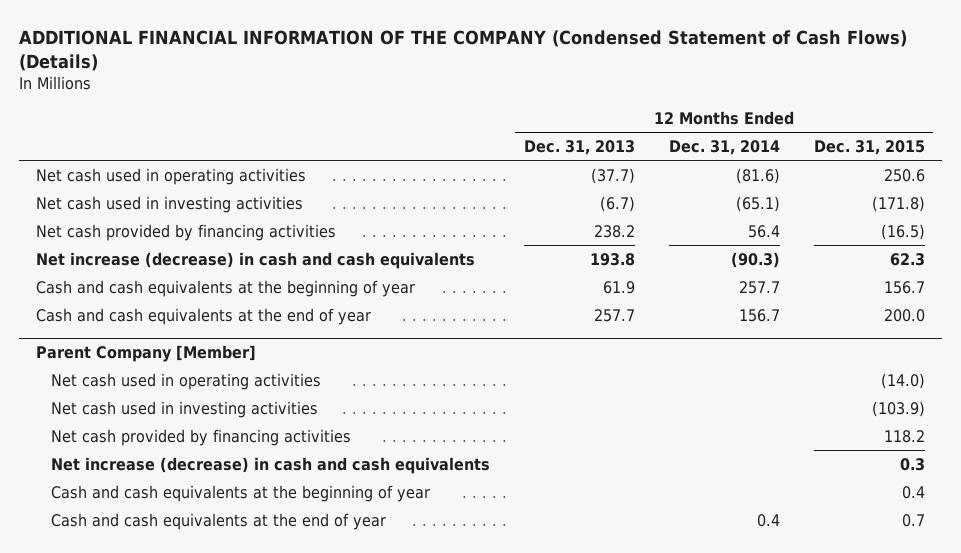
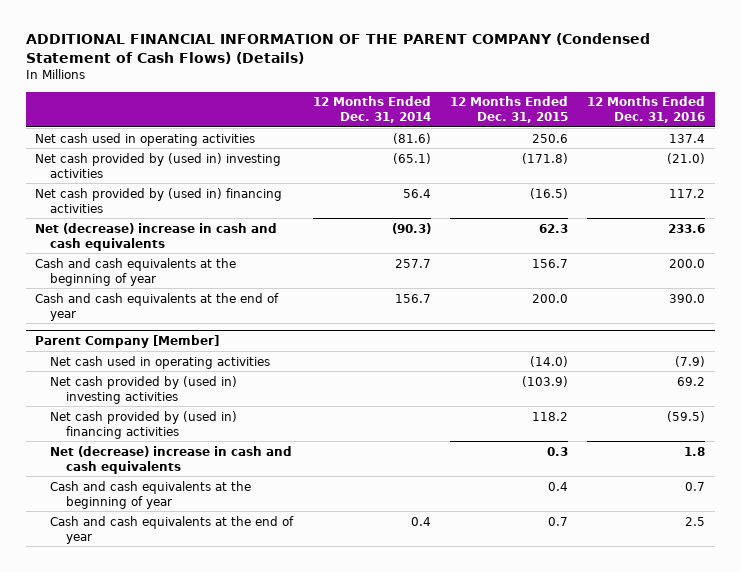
[19,29,908,71] ADDITIONAL FINANCIAL INFORMATION OF THE COMPANY (Condensed Statement of Cash Flows) (Details) -> [25,33,650,65] ADDITIONAL FINANCIAL INFORMATION OF THE PARENT COMPANY (Condensed Statement of Cash Flows) (Details)
[523,140,635,156] Dec. 31, 2013 -> none
none -> [587,96,706,124] 12 Months Ended Dec. 31, 2016
[36,195,304,213] Net cash used in investing activities -> [35,152,282,178] Net cash provided by (used in) investing activities
[36,223,337,241] Net cash provided by financing activities -> [35,187,283,213] Net cash provided by (used in) financing activities
[36,251,476,269] Net increase (decrease) in cash and cash equivalents -> [35,222,278,251] Net (decrease) increase in cash and cash equivalents
[50,400,318,418] Net cash used in investing activities -> [50,375,238,404] Net cash provided by (used in) investing activities
[50,428,351,446] Net cash provided by financing activities -> [50,410,238,439] Net cash provided by (used in) financing activities
[50,456,490,474] Net increase (decrease) in cash and cash equivalents -> [50,445,293,474] Net (decrease) increase in cash and cash equivalents

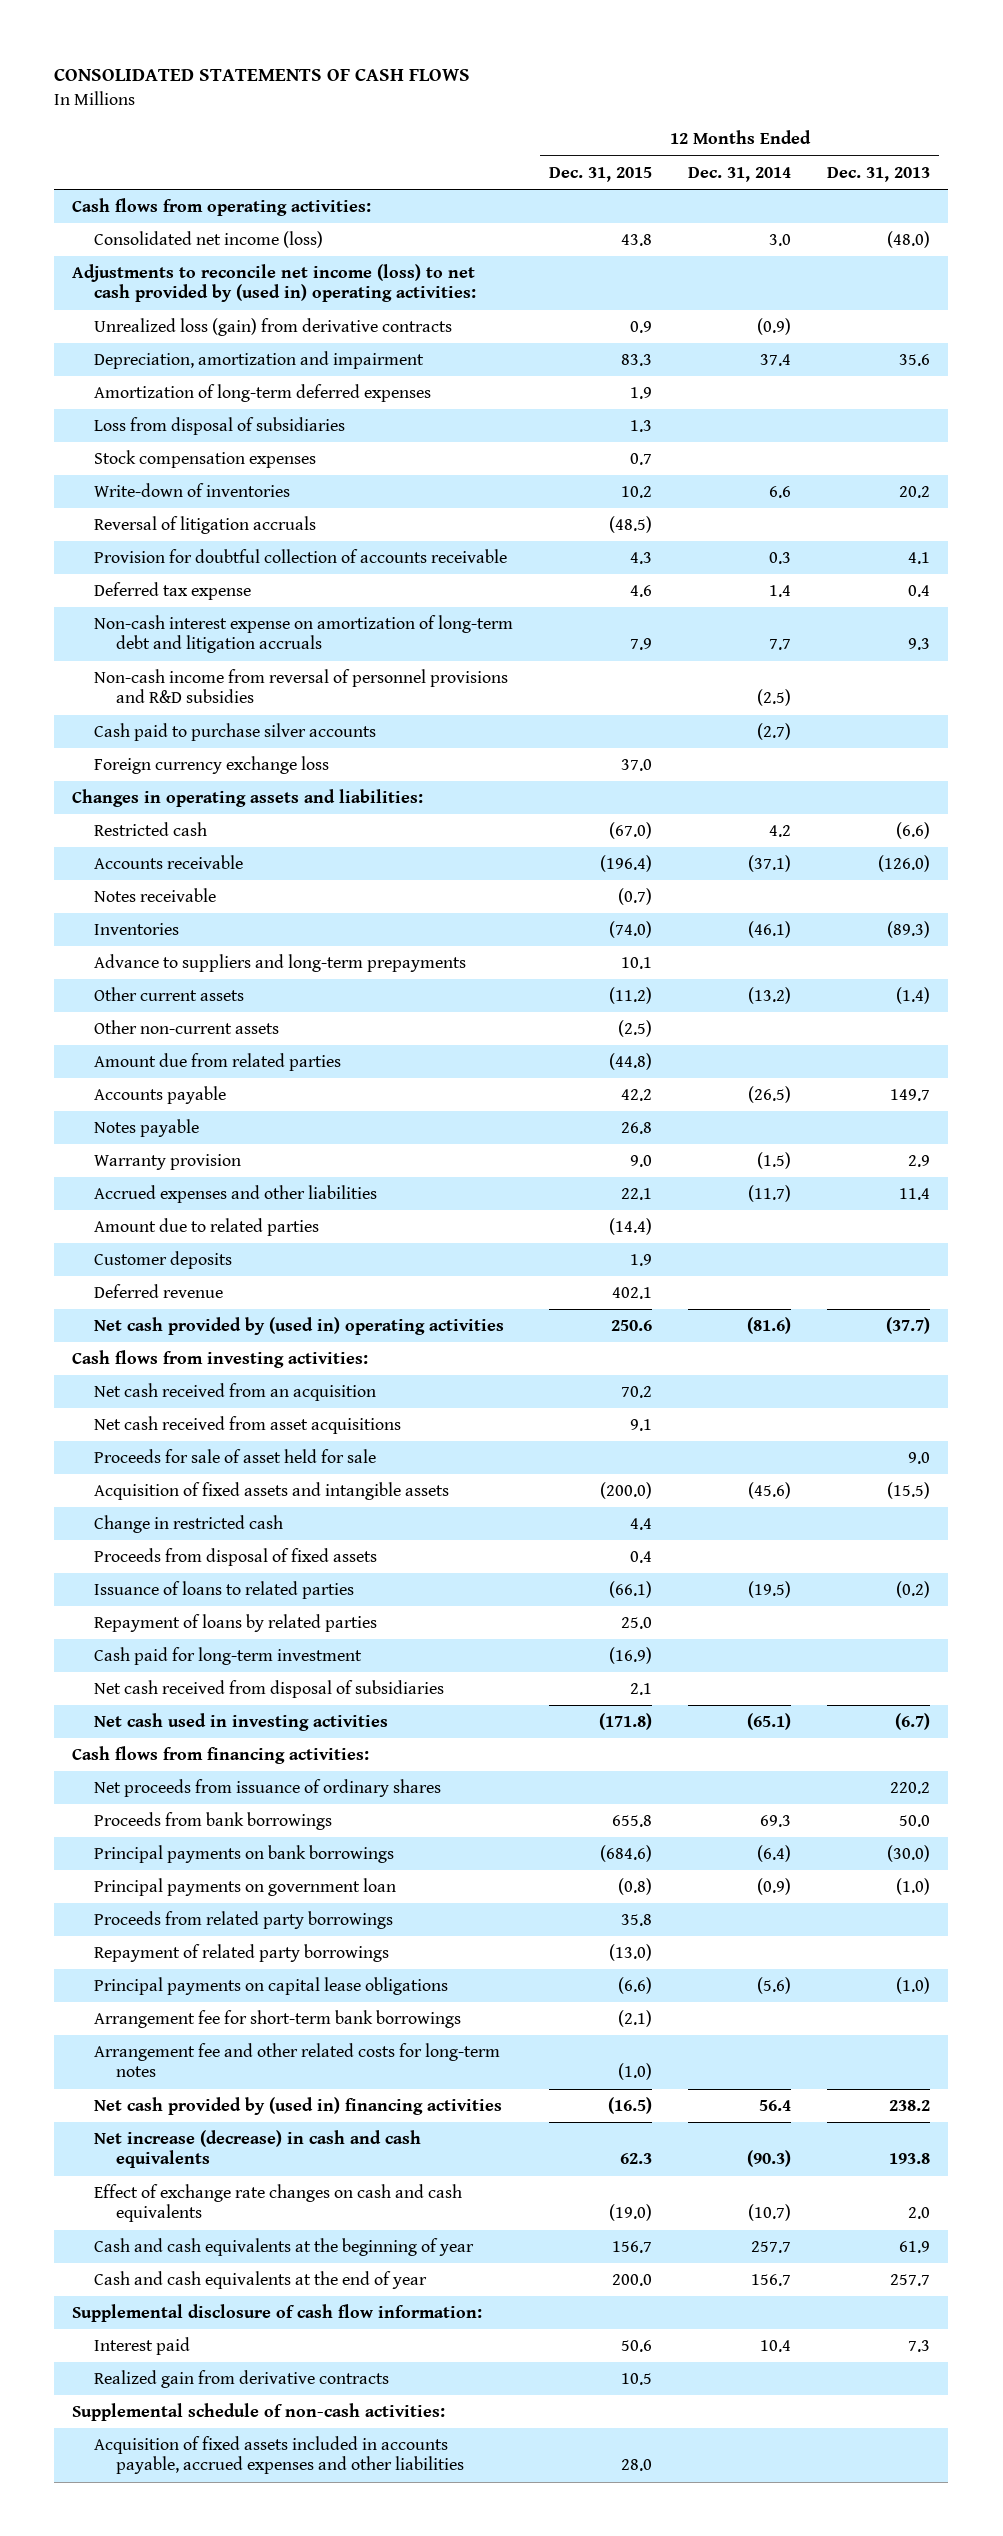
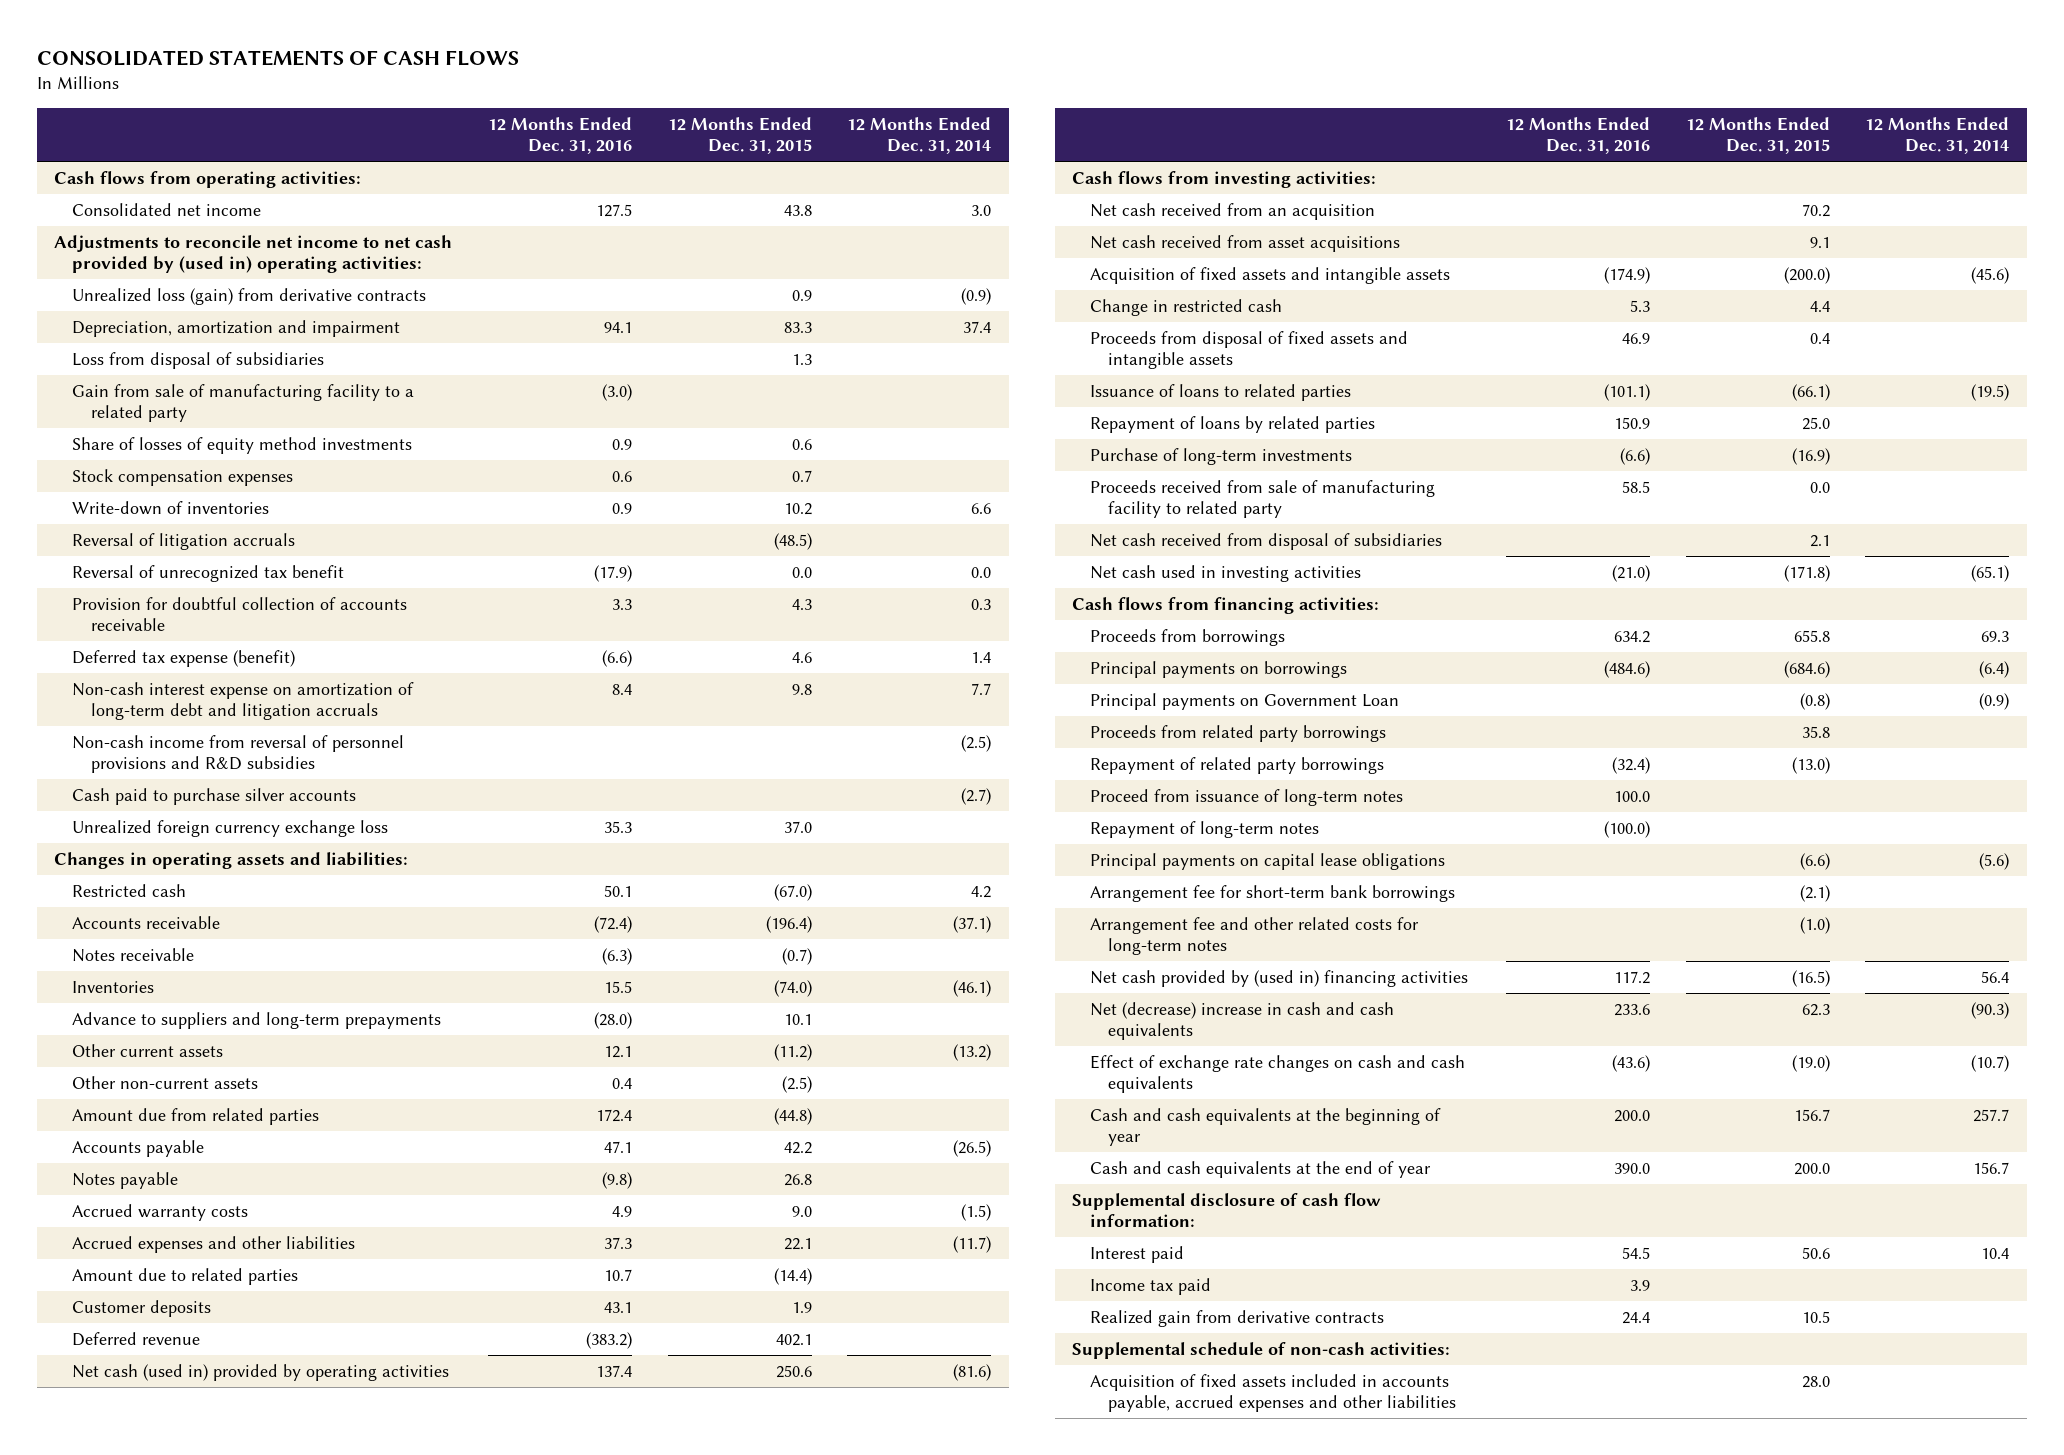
[827,166,931,182] Dec. 31, 2013 -> none
none -> [488,116,633,154] 12 Months Ended Dec. 31, 2016
[94,231,324,249] Consolidated net income (loss) -> [72,203,262,217] Consolidated net income
[72,264,477,303] Adjustments to reconcile net income (loss) to net cash provided by (used in) operating activities: -> [54,235,453,274] Adjustments to reconcile net income to net cash provided by (used in) operating activities:
[94,384,432,403] Amortization of long-term deferred expenses -> none
none -> [72,384,415,423] Gain from sale of manufacturing facility to a related party
none -> [72,437,413,455] Share of losses of equity method investments
none -> [72,565,345,583] Reversal of unrecognized tax benefit
[94,582,252,601] Deferred tax expense -> [72,650,296,668] Deferred tax expense (benefit)
[630,638,653,651] 7.9 -> [791,684,812,696] 9.8
[94,756,330,775] Foreign currency exchange loss -> [72,820,389,838] Unrealized foreign currency exchange loss
[94,1154,242,1171] Warranty provision -> [72,1204,249,1222] Accrued warranty costs
[94,1317,505,1336] Net cash provided by (used in) operating activities -> [72,1364,450,1382] Net cash (used in) provided by operating activities
[94,1449,377,1464] Proceeds for sale of asset held for sale -> none
[94,1548,378,1567] Proceeds from disposal of fixed assets -> [1090,331,1409,370] Proceeds from disposal of fixed assets and intangible assets
[94,1647,363,1666] Cash paid for long-term investment -> [1090,448,1353,466] Purchase of long-term investments
none -> [1090,480,1436,519] Proceeds received from sale of manufacturing facility to related party
[94,1779,442,1798] Net proceeds from issuance of ordinary shares -> none
[94,1812,333,1831] Proceeds from bank borrowings -> [1090,629,1286,647] Proceeds from borrowings
[94,1845,395,1864] Principal payments on bank borrowings -> [1090,661,1348,679] Principal payments on borrowings
[94,1878,397,1897] Principal payments on government loan -> [1090,693,1400,711] Principal payments on Government Loan
none -> [1090,789,1404,807] Proceed from issuance of long-term notes
none -> [1090,821,1320,839] Repayment of long-term notes
[94,2130,422,2169] Net increase (decrease) in cash and cash equivalents -> [1090,1002,1395,1041] Net (decrease) increase in cash and cash equivalents
none -> [1090,1278,1212,1296] Income tax paid

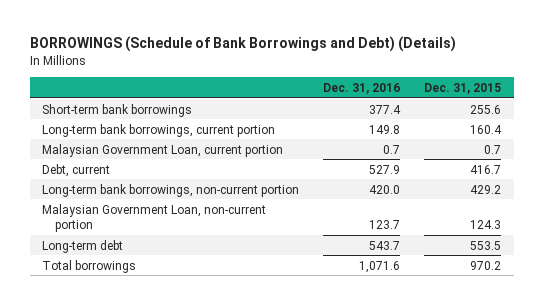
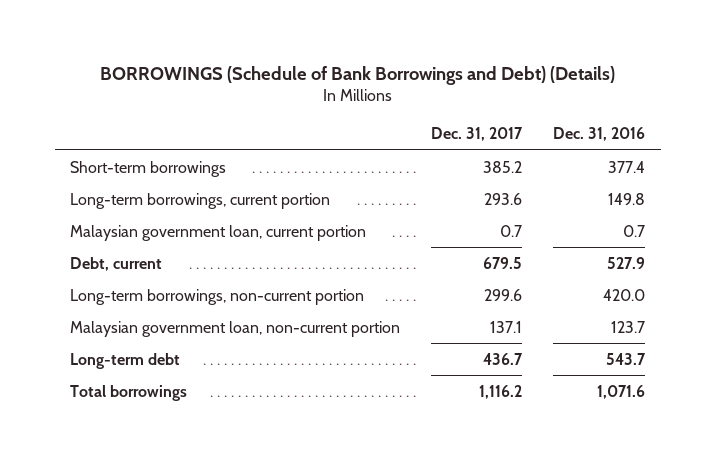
[424,82,502,94] Dec. 31, 2015 -> none
none -> [431,127,524,142] Dec. 31, 2017
[41,103,192,117] Short-term bank borrowings -> [70,160,227,177] Short-term borrowings
[41,123,275,137] Long-term bank borrowings, current portion -> [70,192,331,209] Long-term borrowings, current portion
[41,143,283,157] Malaysian Government Loan, current portion -> [70,224,367,241] Malaysian government loan, current portion
[41,183,299,197] Long-term bank borrowings, non-current portion -> [70,288,365,305] Long-term borrowings, non-current portion
[41,203,266,233] Malaysian Government Loan, non-current portion -> [70,320,401,337] Malaysian government loan, non-current portion

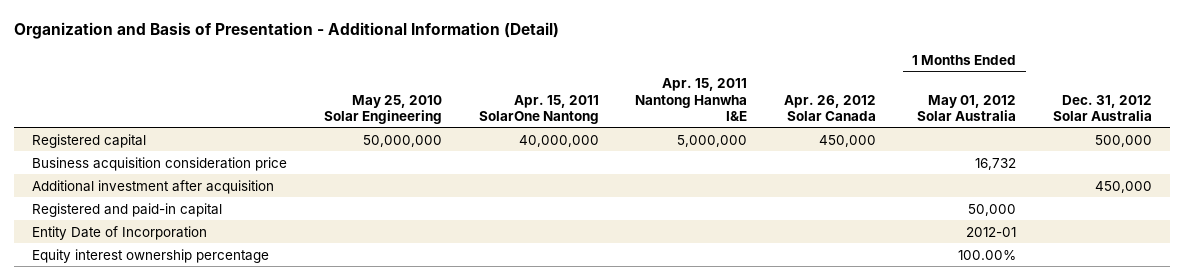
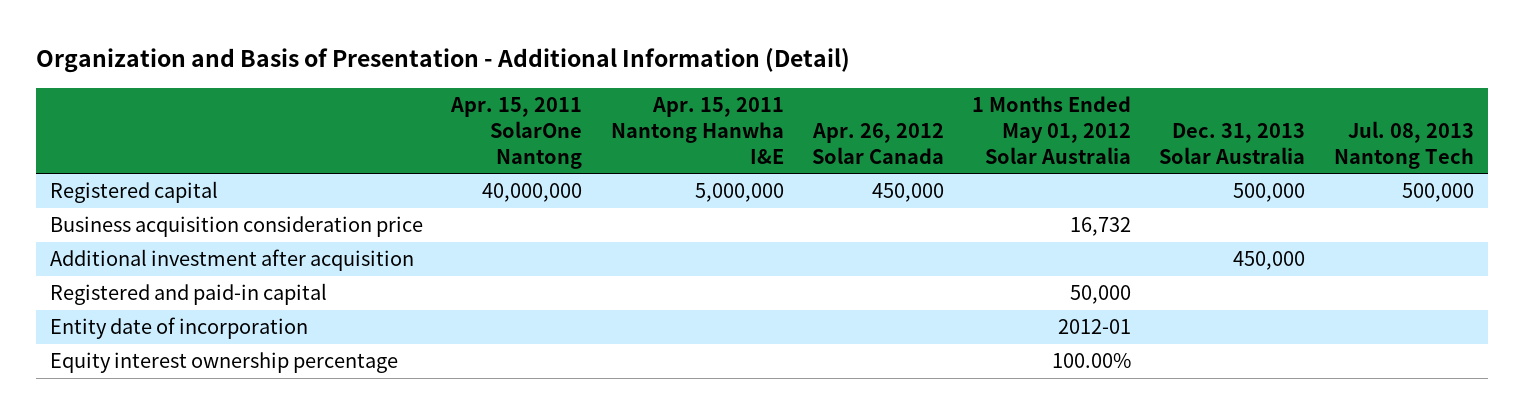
[323,94,442,124] May 25, 2010 Solar Engineering -> none
[1053,94,1153,121] Dec. 31, 2012 Solar Australia -> none
none -> [1159,122,1306,164] Dec. 31, 2013 Solar Australia
none -> [1333,120,1474,169] Jul. 08, 2013 Nantong Tech
[32,225,208,240] Entity Date of Incorporation -> [50,317,309,340] Entity date of incorporation

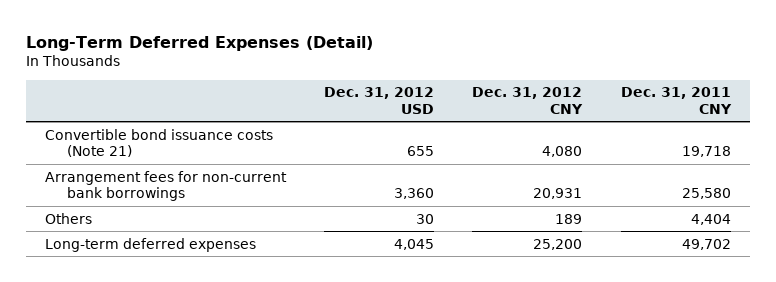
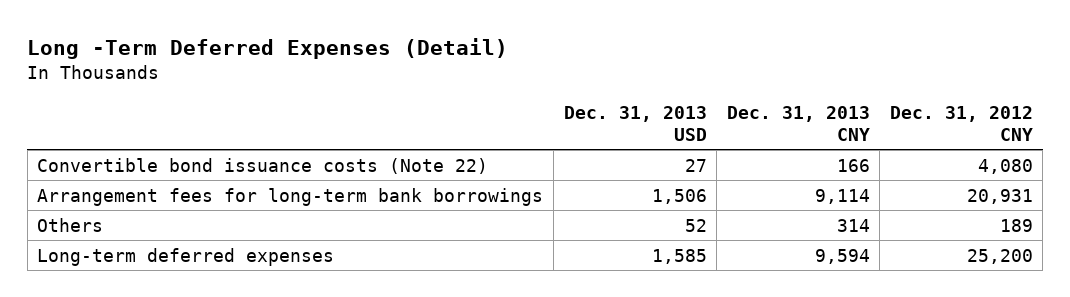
[26,35,374,51] Long-Term Deferred Expenses (Detail) -> [27,38,509,60] Long -Term Deferred Expenses (Detail)
[324,87,435,114] Dec. 31, 2012 USD -> none
[620,87,732,114] Dec. 31, 2011 CNY -> none
none -> [563,105,707,141] Dec. 31, 2013 USD
none -> [726,105,870,141] Dec. 31, 2013 CNY
[45,128,274,157] Convertible bond issuance costs (Note 21) -> [37,157,489,174] Convertible bond issuance costs (Note 22)
[45,170,288,201] Arrangement fees for non-current bank borrowings -> [37,187,544,206] Arrangement fees for long-term bank borrowings

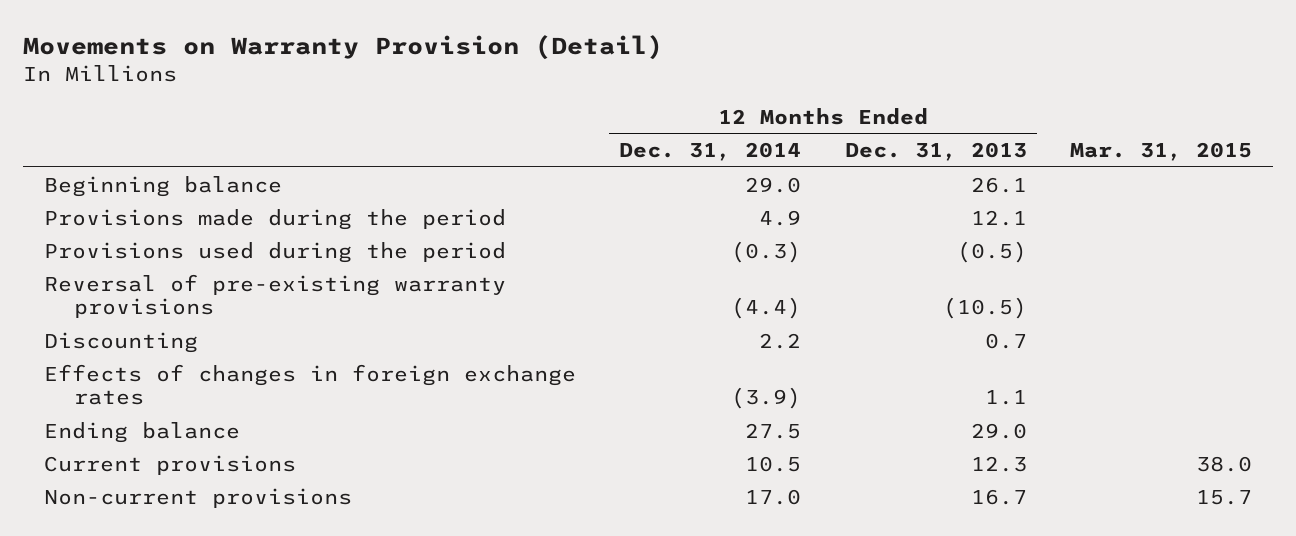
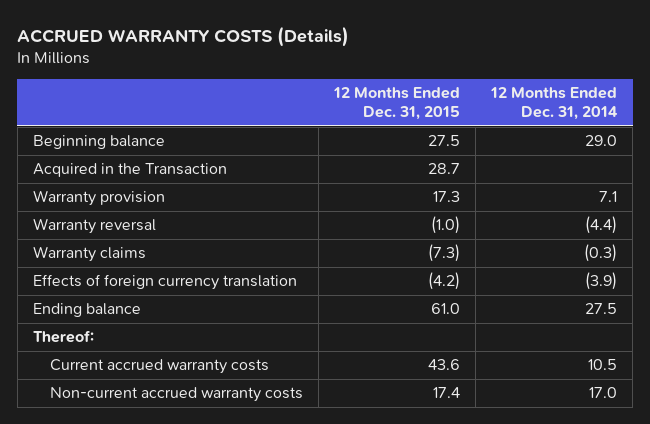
[22,34,663,60] Movements on Warranty Provision (Detail) -> [17,25,350,47] ACCRUED WARRANTY COSTS (Details)
[844,142,1027,162] Dec. 31, 2013 -> none
[1069,142,1252,162] Mar. 31, 2015 -> none
none -> [333,87,461,120] 12 Months Ended Dec. 31, 2015
[44,208,507,230] Provisions made during the period -> none
[44,241,507,263] Provisions used during the period -> none
[44,331,199,353] Discounting -> none
none -> [32,163,227,178] Acquired in the Transaction
none -> [32,190,165,207] Warranty provision
[44,273,507,319] Reversal of pre-existing warranty provisions -> [32,218,156,235] Warranty reversal
none -> [32,246,146,263] Warranty claims
[44,363,577,406] Effects of changes in foreign exchange rates -> [32,274,297,291] Effects of foreign currency translation
none -> [32,330,94,344] Thereof:
[44,454,297,475] Current provisions -> [50,359,270,375] Current accrued warranty costs
[44,487,353,508] Non-current provisions -> [50,387,304,403] Non-current accrued warranty costs

